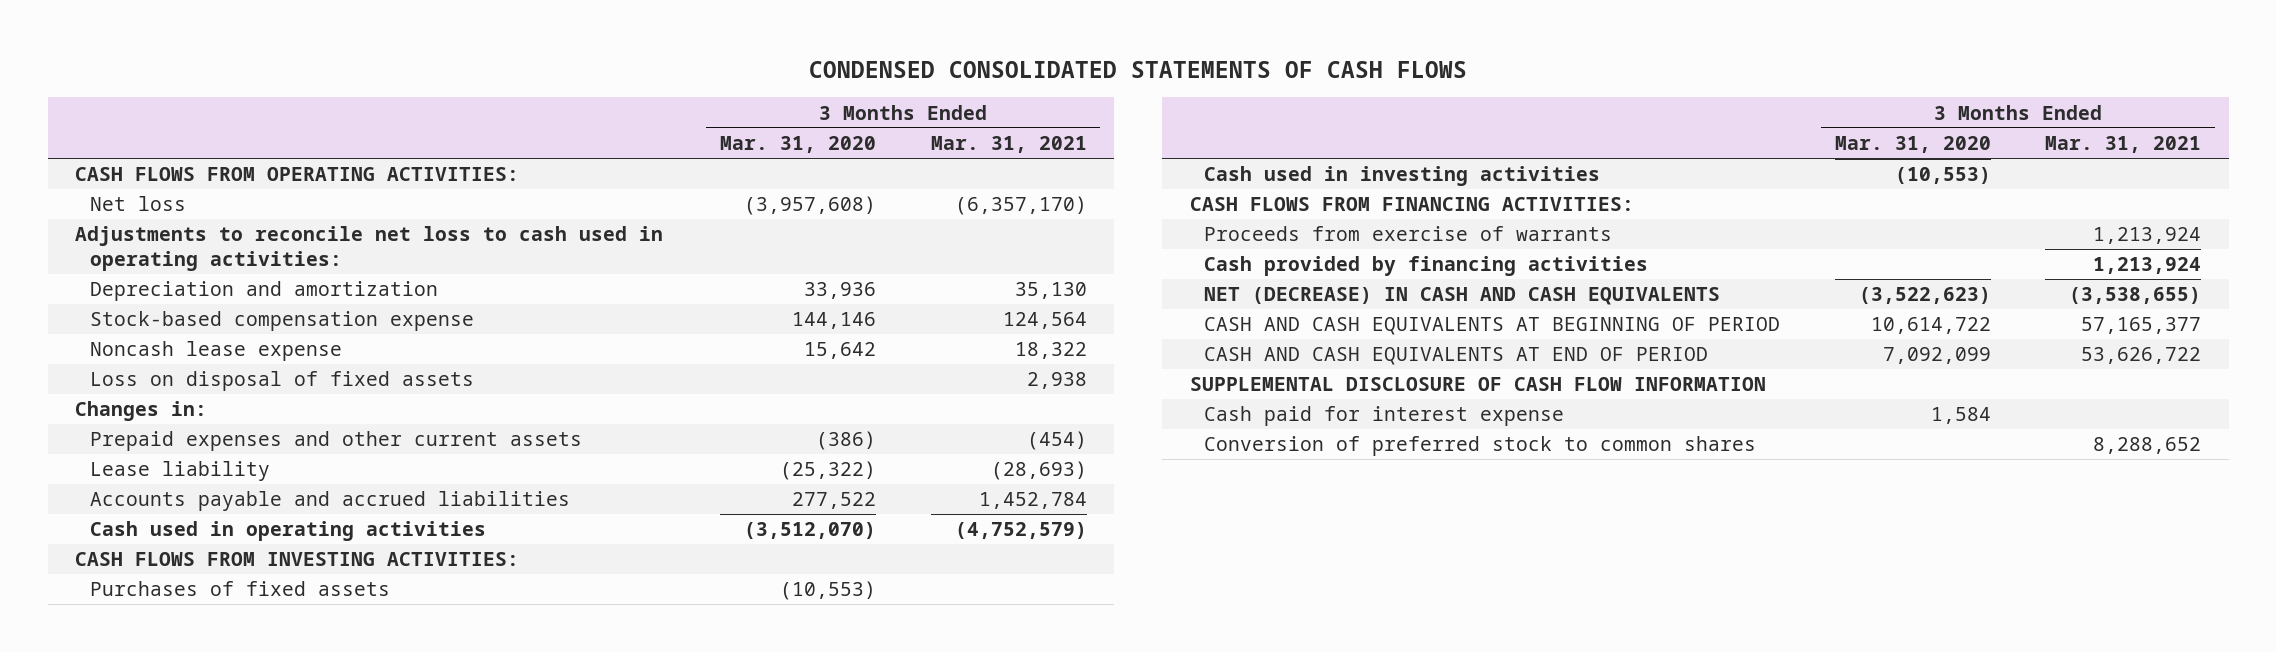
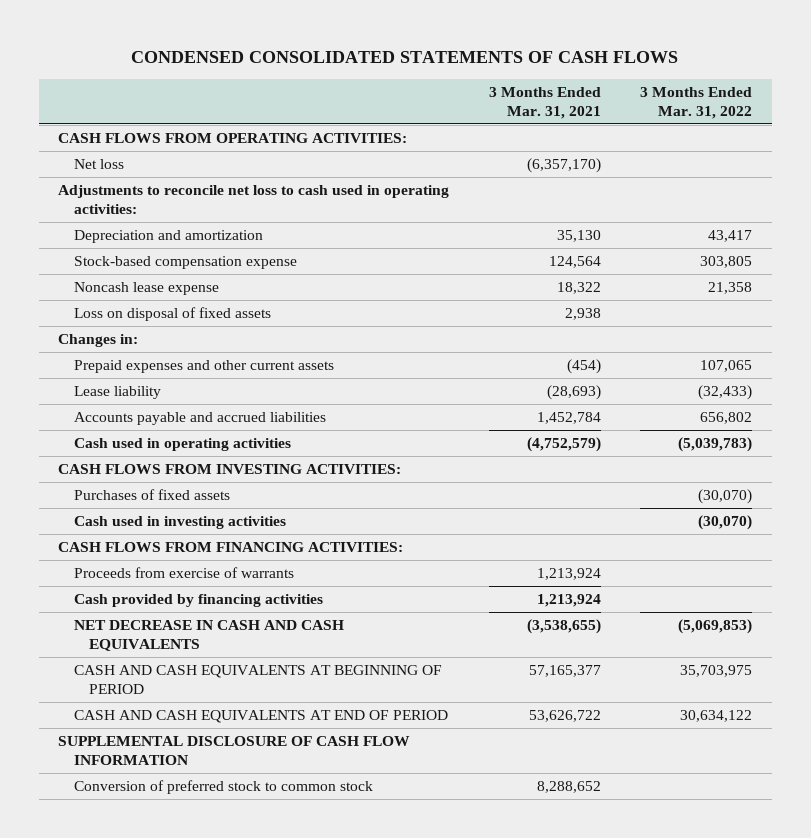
[720,136,877,154] Mar. 31, 2020 -> none
none -> [640,87,753,119] 3 Months Ended Mar. 31, 2022
[1204,287,1721,306] NET (DECREASE) IN CASH AND CASH EQUIVALENTS -> [73,620,344,651] NET DECREASE IN CASH AND CASH EQUIVALENTS
[1204,406,1565,427] Cash paid for interest expense -> none
[1204,436,1757,457] Conversion of preferred stock to common shares -> [73,780,373,795] Conversion of preferred stock to common stock

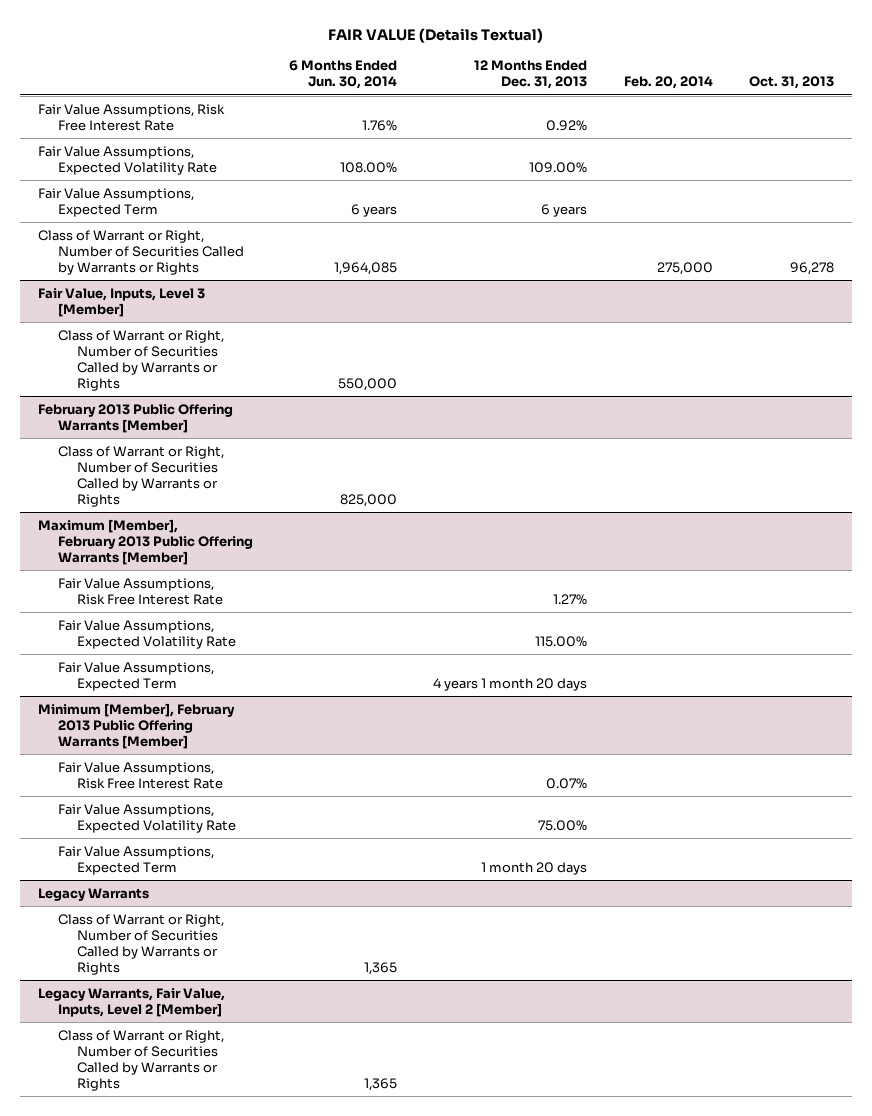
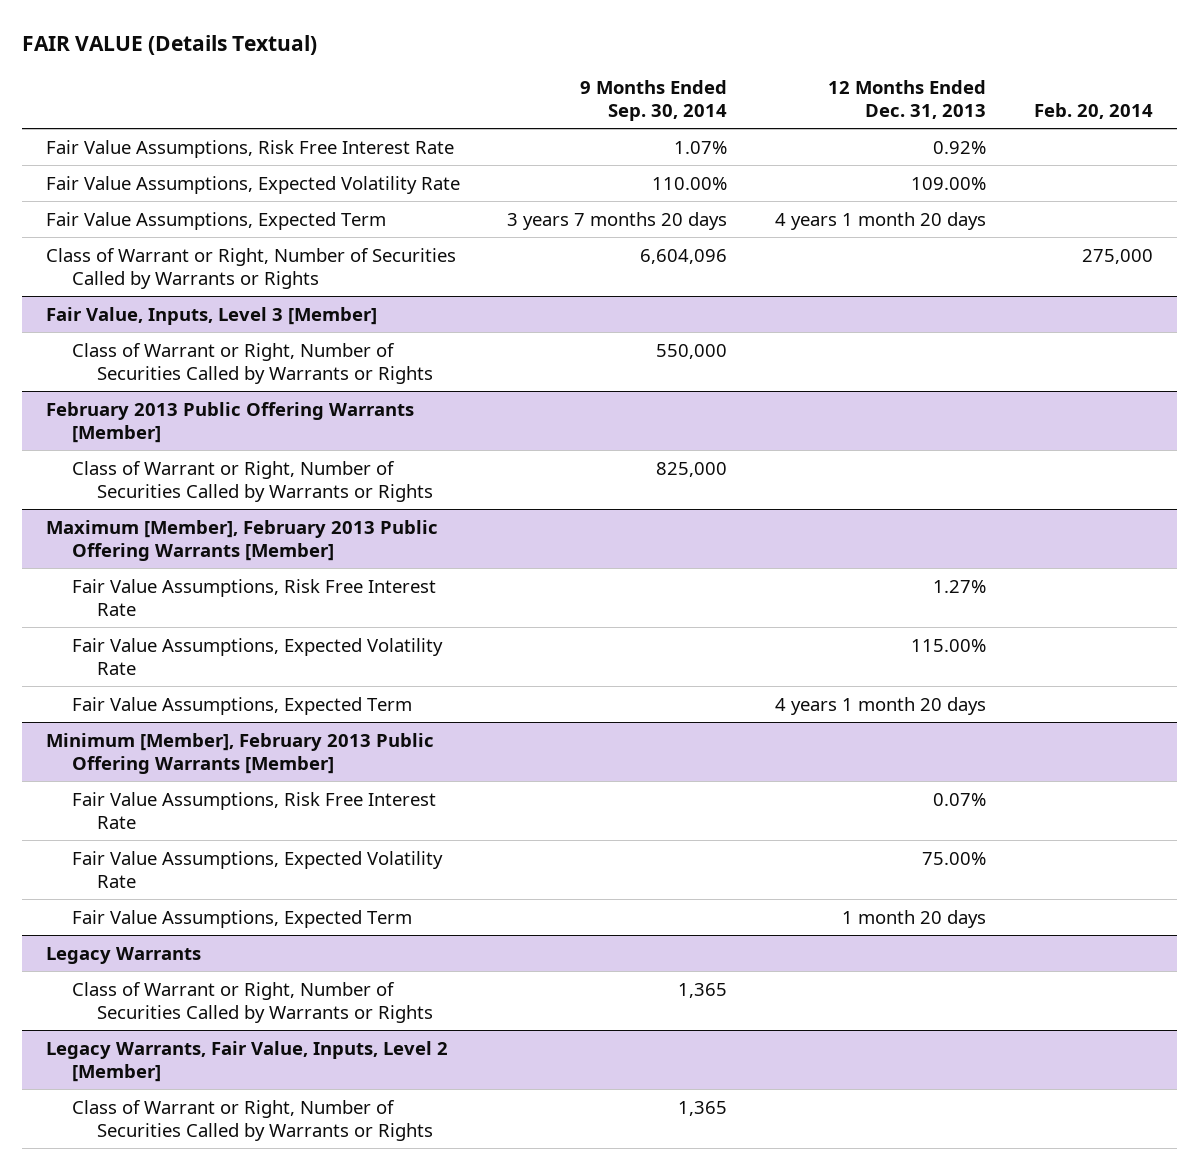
[288,60,397,90] 6 Months Ended Jun. 30, 2014 -> none
[749,76,835,90] Oct. 31, 2013 -> none
none -> [580,79,728,121] 9 Months Ended Sep. 30, 2014
[541,203,588,217] 6 years -> [775,211,987,230] 4 years 1 month 20 days

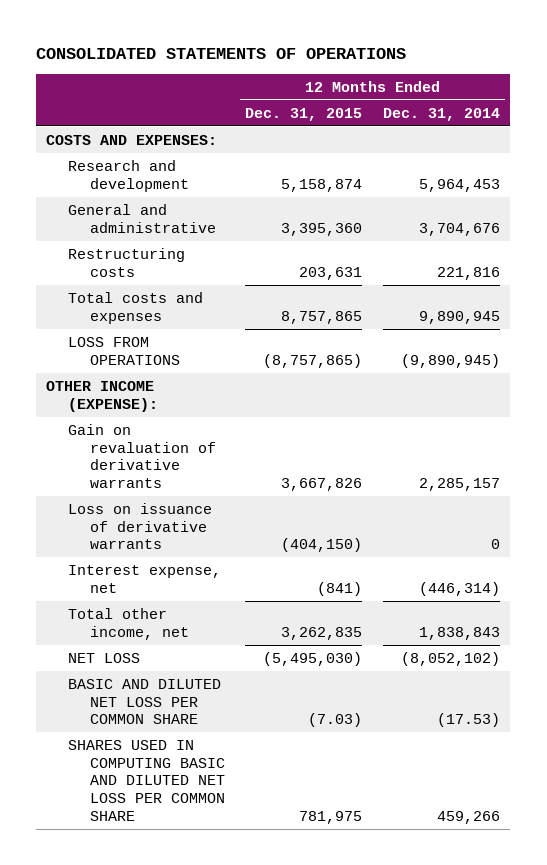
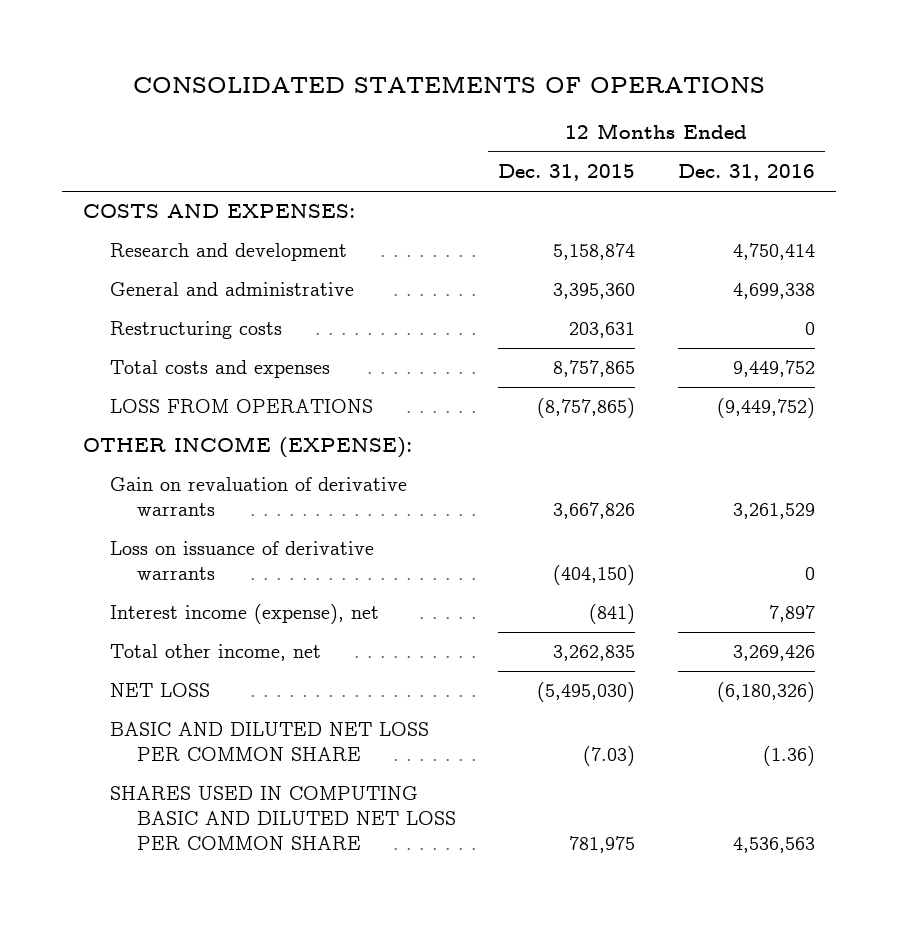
[383,107,501,121] Dec. 31, 2014 -> none
none -> [677,164,815,182] Dec. 31, 2016
[68,564,222,593] Interest expense, net -> [109,604,379,625] Interest income (expense), net

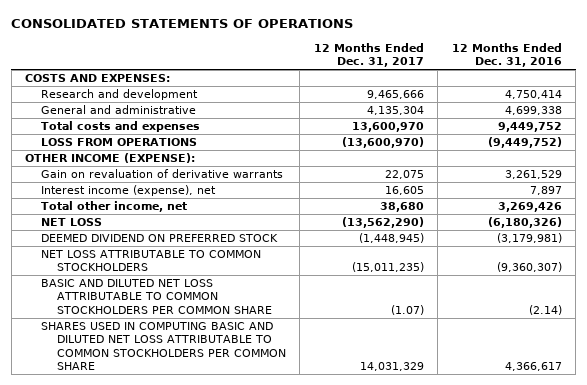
[498,164,636,182] Dec. 31, 2015 -> none
none -> [313,42,424,68] 12 Months Ended Dec. 31, 2017
[109,321,282,340] Restructuring costs -> none
[109,541,374,581] Loss on issuance of derivative warrants -> none
none -> [40,234,278,243] DEEMED DIVIDEND ON PREFERRED STOCK
none -> [40,250,261,272] NET LOSS ATTRIBUTABLE TO COMMON STOCKHOLDERS
[109,722,429,762] BASIC AND DILUTED NET LOSS PER COMMON SHARE -> [40,279,272,314] BASIC AND DILUTED NET LOSS ATTRIBUTABLE TO COMMON STOCKHOLDERS PER COMMON SHARE
[762,746,815,767] (1.36) -> [528,304,562,315] (2.14)
[109,786,457,851] SHARES USED IN COMPUTING BASIC AND DILUTED NET LOSS PER COMMON SHARE -> [40,322,286,371] SHARES USED IN COMPUTING BASIC AND DILUTED NET LOSS ATTRIBUTABLE TO COMMON STOCKHOLDERS PER COMMON SHARE
[732,837,815,854] 4,536,563 -> [504,362,562,372] 4,366,617

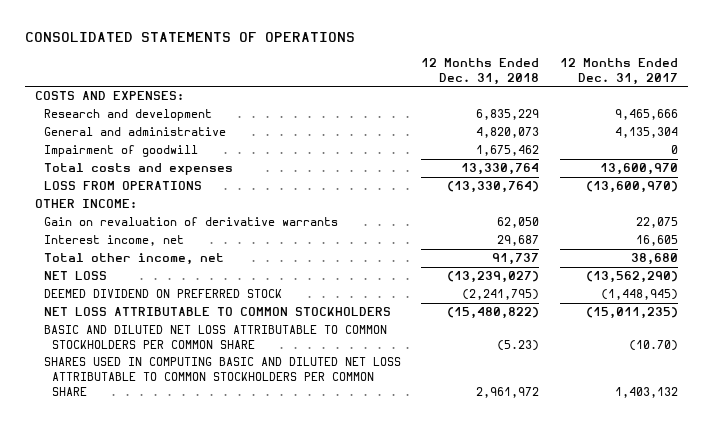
[451,42,562,68] 12 Months Ended Dec. 31, 2016 -> none
none -> [421,58,540,85] 12 Months Ended Dec. 31, 2018
none -> [43,145,198,158] Impairment of goodwill
[25,153,196,164] OTHER INCOME (EXPENSE): -> [34,199,137,209] OTHER INCOME:
[40,185,216,197] Interest income (expense), net -> [43,235,184,247] Interest income, net
[390,304,424,315] (1.07) -> [628,339,678,351] (10.70)
[359,362,424,372] 14,031,329 -> [614,386,678,398] 1,403,132

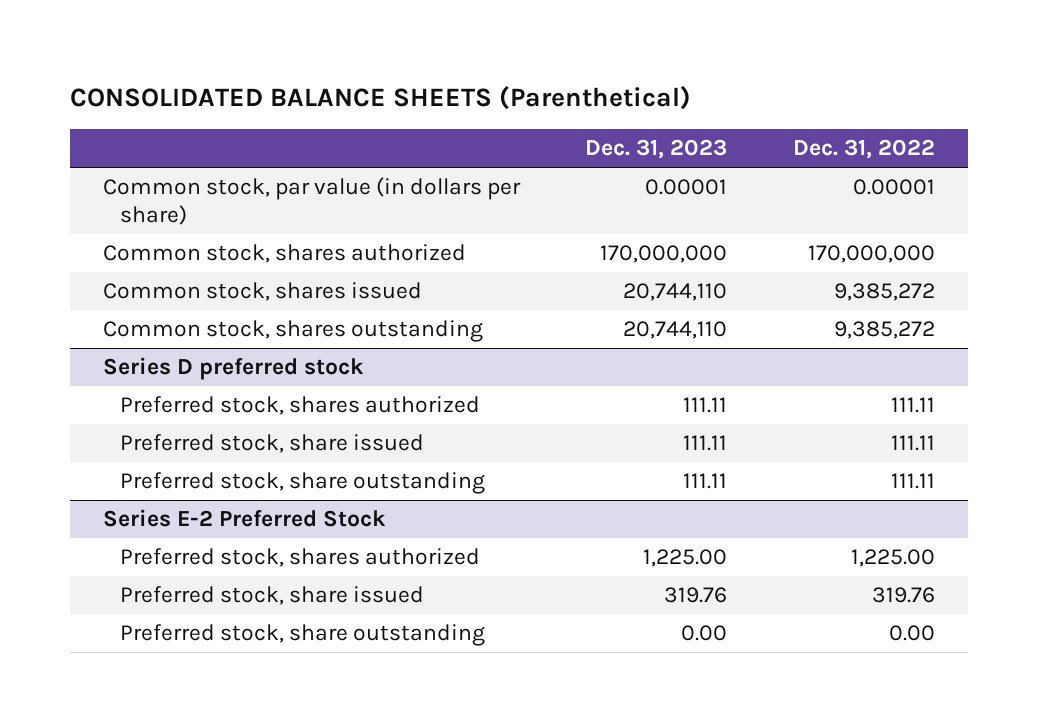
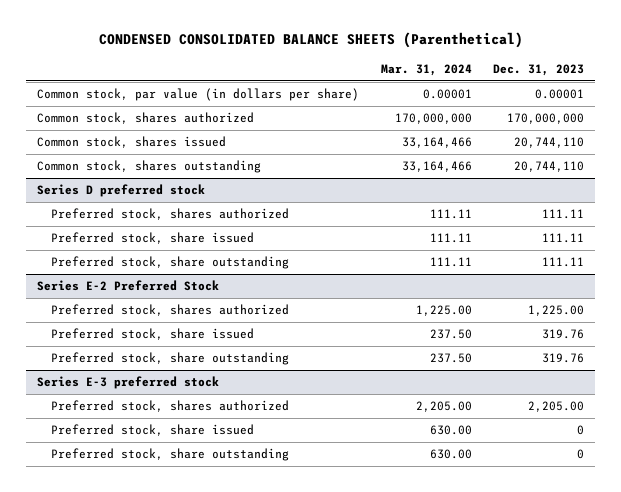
[69,85,691,110] CONSOLIDATED BALANCE SHEETS (Parenthetical) -> [98,32,523,49] CONDENSED CONSOLIDATED BALANCE SHEETS (Parenthetical)
[793,139,936,160] Dec. 31, 2022 -> none
none -> [380,63,472,76] Mar. 31, 2024
[681,625,728,642] 0.00 -> [542,353,585,364] 319.76
none -> [36,376,219,390] Series E-3 preferred stock
none -> [51,400,290,413] Preferred stock, shares authorized
none -> [51,424,255,437] Preferred stock, share issued
none -> [51,448,290,462] Preferred stock, share outstanding

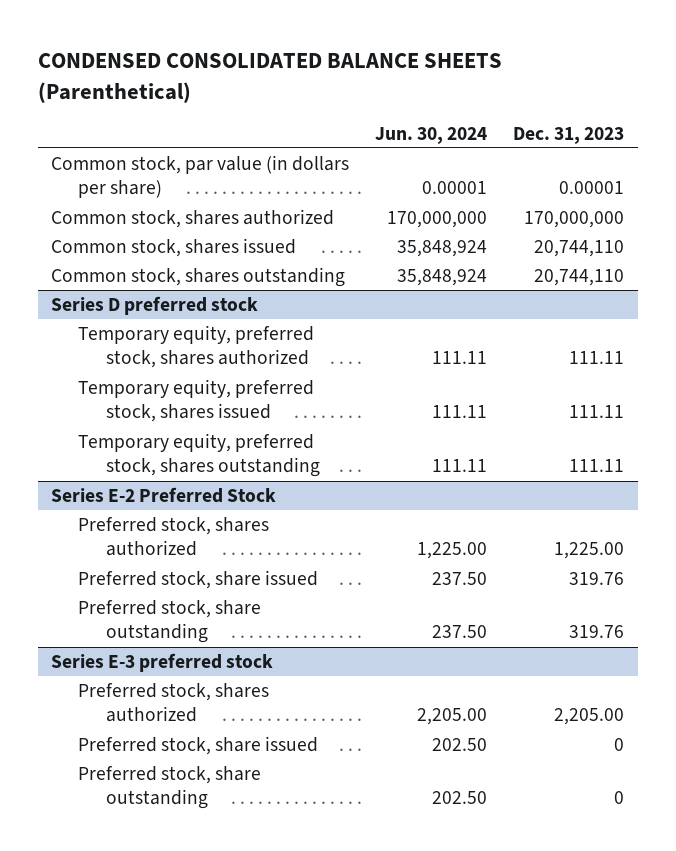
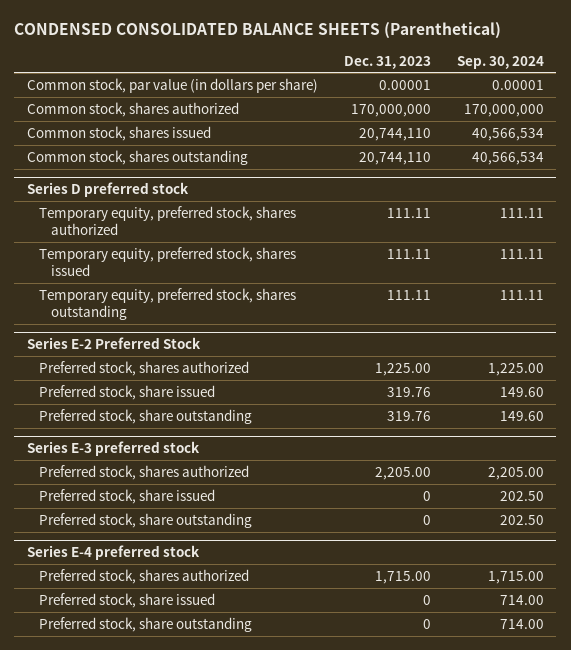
[375,126,488,144] Jun. 30, 2024 -> none
none -> [456,55,544,69] Sep. 30, 2024
none -> [27,545,201,561] Series E-4 preferred stock
none -> [39,568,250,584] Preferred stock, shares authorized
none -> [39,592,216,608] Preferred stock, share issued
none -> [39,616,253,632] Preferred stock, share outstanding

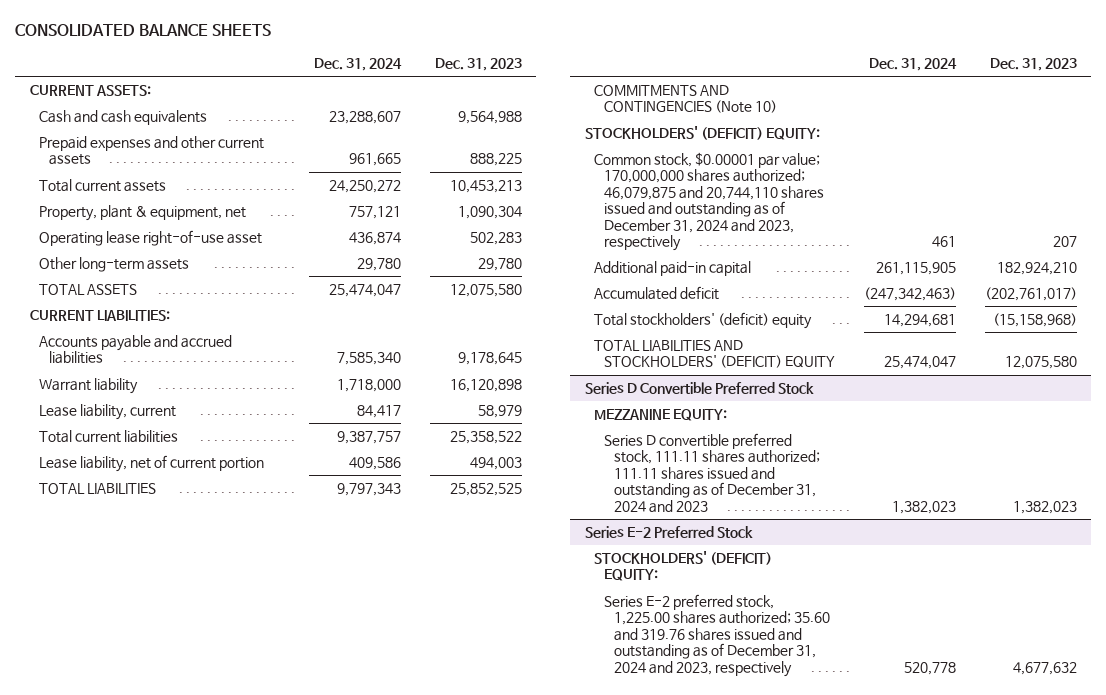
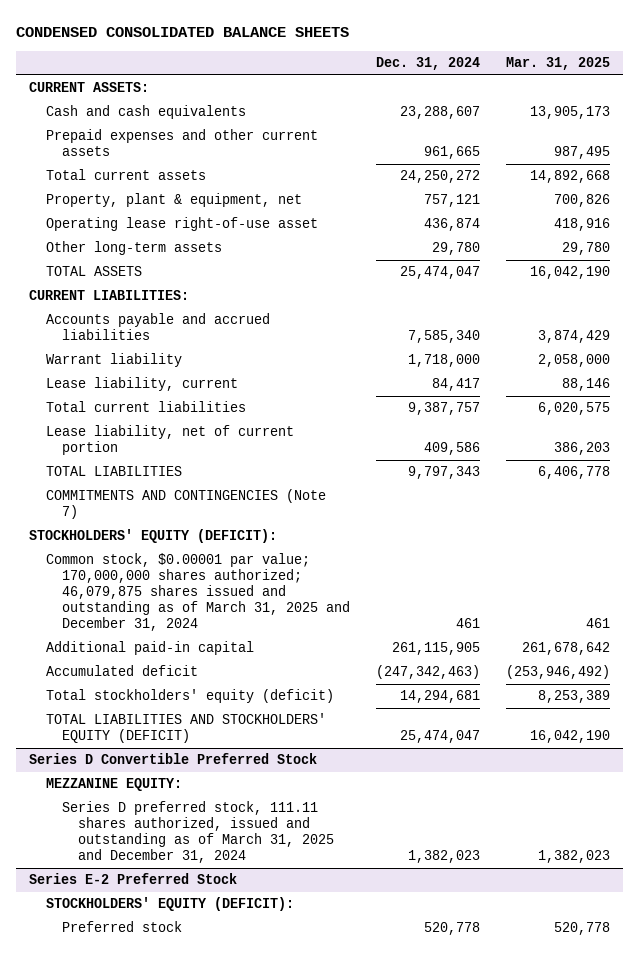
[15,24,272,37] CONSOLIDATED BALANCE SHEETS -> [16,27,350,38] CONDENSED CONSOLIDATED BALANCE SHEETS
[434,57,522,71] Dec. 31, 2023 -> none
none -> [505,57,610,71] Mar. 31, 2025
[594,85,778,114] COMMITMENTS AND CONTINGENCIES (Note 10) -> [45,489,326,520] COMMITMENTS AND CONTINGENCIES (Note 7)
[584,126,820,141] STOCKHOLDERS' (DEFICIT) EQUITY: -> [29,529,278,544] STOCKHOLDERS' EQUITY (DEFICIT):
[594,152,825,251] Common stock, $0.00001 par value; 170,000,000 shares authorized; 46,079,875 and 20,744,110 shares issued and outstanding as of December 31, 2024 and 2023, respectively -> [45,553,350,632] Common stock, $0.00001 par value; 170,000,000 shares authorized; 46,079,875 shares issued and outstanding as of March 31, 2025 and December 31, 2024
[594,312,813,330] Total stockholders' (deficit) equity -> [45,689,334,704] Total stockholders' equity (deficit)
[594,340,836,369] TOTAL LIABILITIES AND STOCKHOLDERS' (DEFICIT) EQUITY -> [45,713,326,744] TOTAL LIABILITIES AND STOCKHOLDERS' EQUITY (DEFICIT)
[604,433,820,513] Series D convertible preferred stock, 111.11 shares authorized; 111.11 shares issued and outstanding as of December 31, 2024 and 2023 -> [61,801,335,864] Series D preferred stock, 111.11 shares authorized, issued and outstanding as of March 31, 2025 and December 31, 2024
[594,551,773,582] STOCKHOLDERS' (DEFICIT) EQUITY: -> [45,897,294,912] STOCKHOLDERS' EQUITY (DEFICIT):
[604,594,830,677] Series E-2 preferred stock, 1,225.00 shares authorized; 35.60 and 319.76 shares issued and outstanding as of December 31, 2024 and 2023, respectively -> [61,921,182,933] Preferred stock

